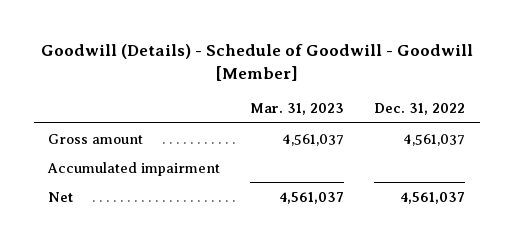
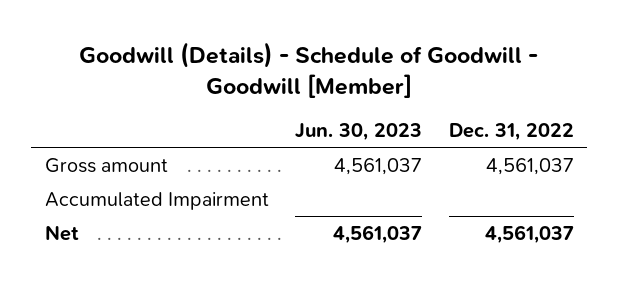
[250,103,345,116] Mar. 31, 2023 -> none
none -> [295,123,423,142] Jun. 30, 2023
[47,161,221,176] Accumulated impairment -> [44,191,269,210] Accumulated Impairment

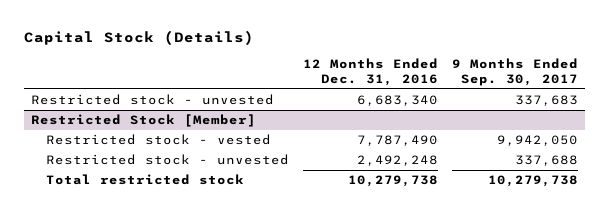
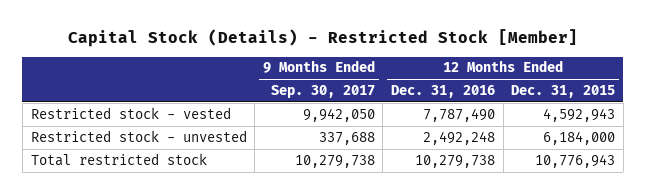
[23,30,254,46] Capital Stock (Details) -> [67,29,578,48] Capital Stock (Details) - Restricted Stock [Member]
none -> [511,84,616,98] Dec. 31, 2015
[30,94,274,106] Restricted stock - unvested -> none
[30,114,256,128] Restricted Stock [Member] -> none

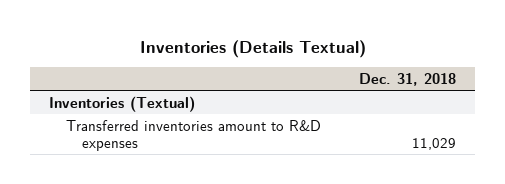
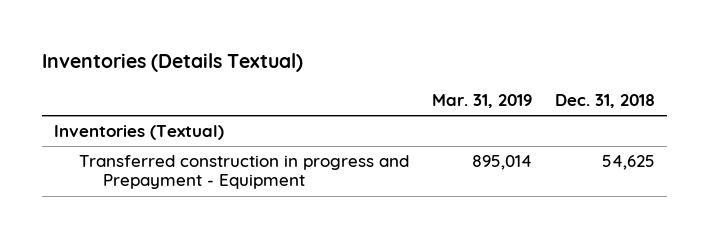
none -> [431,94,532,109] Mar. 31, 2019
[65,119,321,151] Transferred inventories amount to R&D expenses -> none
none -> [78,155,409,190] Transferred construction in progress and Prepayment - Equipment

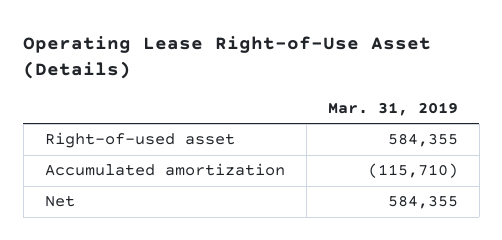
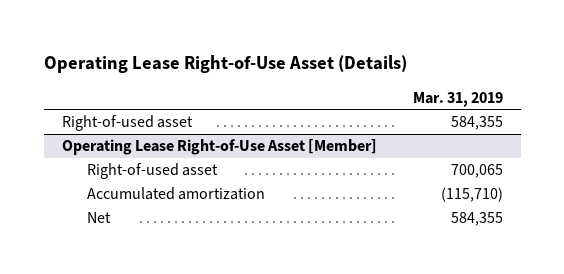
none -> [61,139,377,156] Operating Lease Right-of-Use Asset [Member]
none -> [87,163,219,180] Right-of-used asset

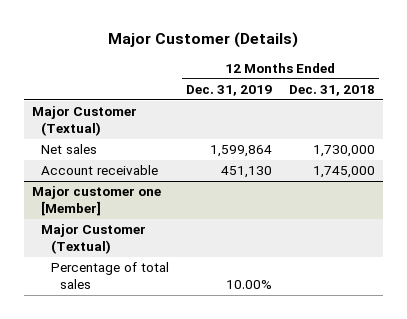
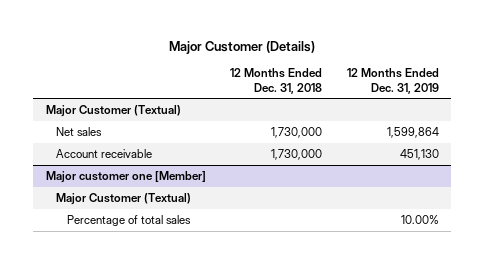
[312,166,375,179] 1,745,000 -> [271,149,323,161] 1,730,000

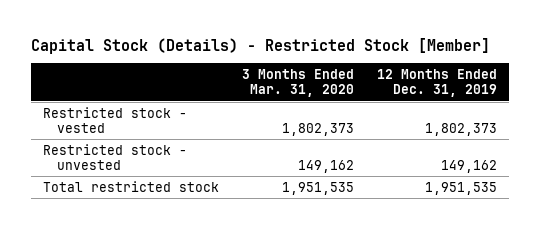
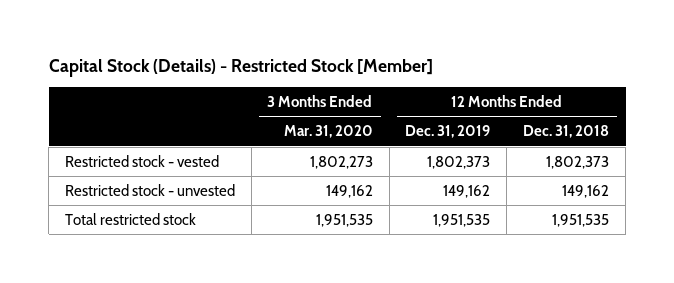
none -> [523,125,610,139] Dec. 31, 2018
[282,122,355,136] 1,802,373 -> [309,155,373,169] 1,802,273

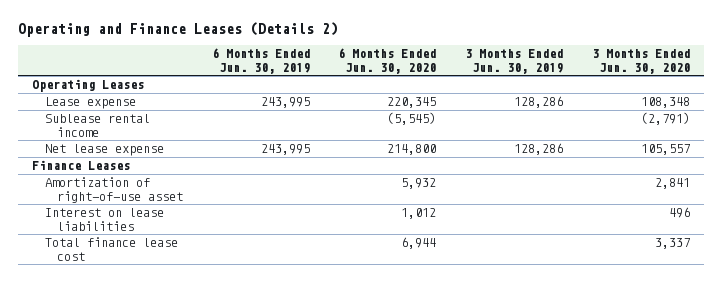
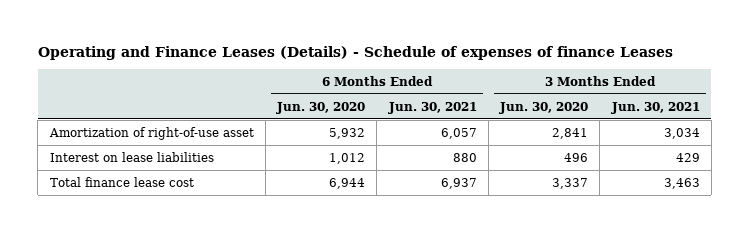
[17,22,338,38] Operating and Finance Leases (Details 2) -> [37,45,673,60] Operating and Finance Leases (Details) - Schedule of expenses of finance Leases
[211,48,310,74] 6 Months Ended Jun. 30, 2019 -> none
[465,49,564,74] 3 Months Ended Jun. 30, 2019 -> none
none -> [387,101,477,114] Jun. 30, 2021
none -> [610,101,700,114] Jun. 30, 2021
[32,79,145,93] Operating Leases -> none
[44,97,136,110] Lease expense -> none
[44,114,150,137] Sublease rental income -> none
[44,144,164,157] Net lease expense -> none
[32,160,131,171] Finance Leases -> none

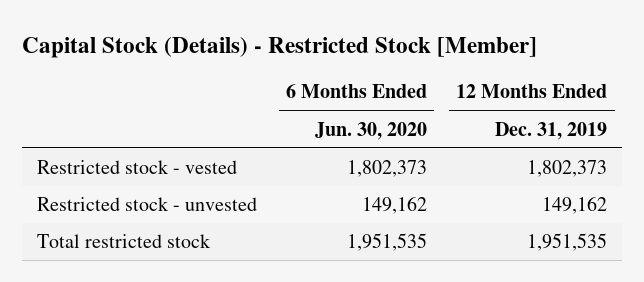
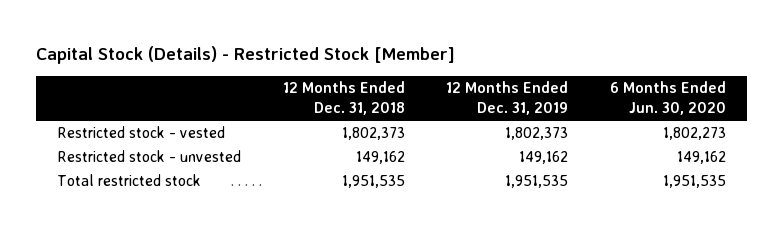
none -> [282,81,405,116] 12 Months Ended Dec. 31, 2018
[347,160,428,178] 1,802,373 -> [663,127,727,141] 1,802,273

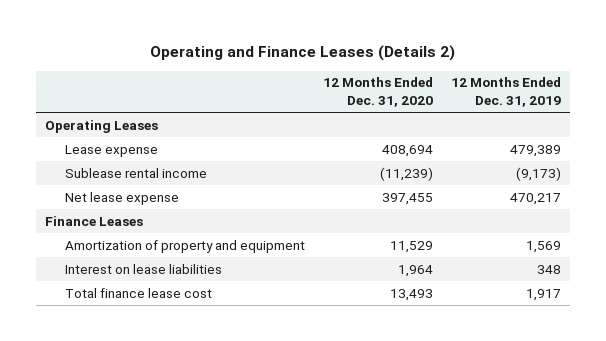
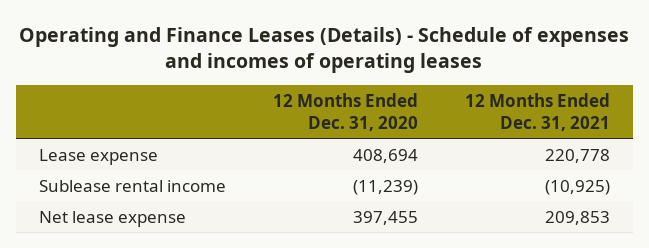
[150,44,456,61] Operating and Finance Leases (Details 2) -> [19,26,630,74] Operating and Finance Leases (Details) - Schedule of expenses and incomes of operating leases
[451,77,562,108] 12 Months Ended Dec. 31, 2019 -> none
none -> [464,93,610,131] 12 Months Ended Dec. 31, 2021
[44,119,158,133] Operating Leases -> none
[44,215,143,226] Finance Leases -> none
[64,239,305,253] Amortization of property and equipment -> none
[64,263,222,274] Interest on lease liabilities -> none
[64,287,212,298] Total finance lease cost -> none

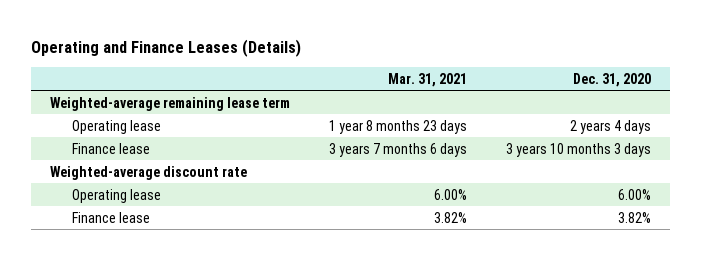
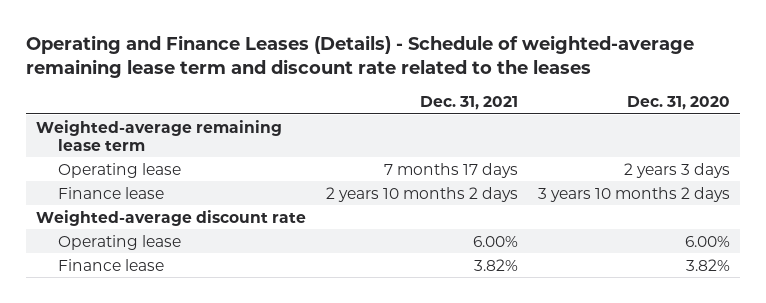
[31,38,302,57] Operating and Finance Leases (Details) -> [25,34,694,79] Operating and Finance Leases (Details) - Schedule of weighted-average remaining lease term and discount rate related to the leases
[387,72,467,87] Mar. 31, 2021 -> none
none -> [419,96,518,111] Dec. 31, 2021
[569,119,651,134] 2 years 4 days -> [623,162,730,178] 2 years 3 days
[505,142,651,157] 3 years 10 months 3 days -> [537,186,730,202] 3 years 10 months 2 days

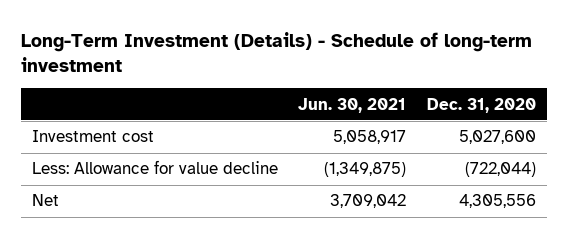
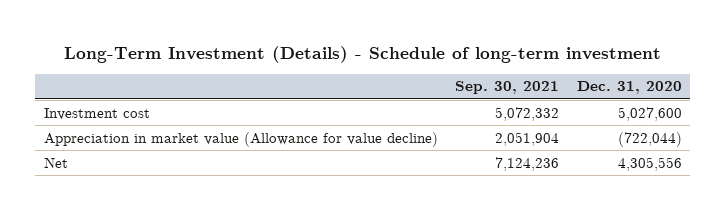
[298,97,407,113] Jun. 30, 2021 -> none
none -> [455,81,560,95] Sep. 30, 2021
[31,160,278,175] Less: Allowance for value decline -> [43,131,438,147] Appreciation in market value (Allowance for value decline)

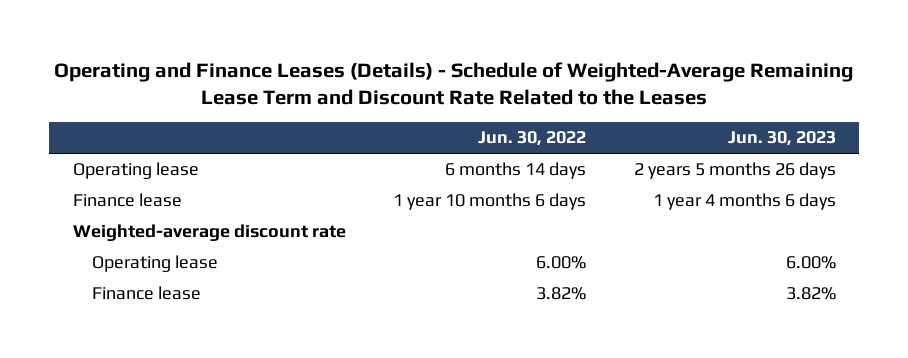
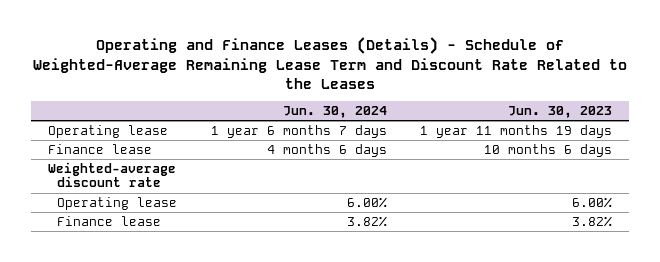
[478,131,587,147] Jun. 30, 2022 -> none
none -> [282,106,387,119] Jun. 30, 2024
[633,162,836,180] 2 years 5 months 26 days -> [420,124,613,138] 1 year 11 months 19 days
[652,193,836,211] 1 year 4 months 6 days -> [484,143,613,157] 10 months 6 days

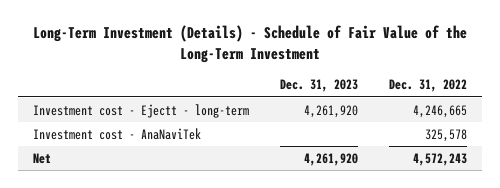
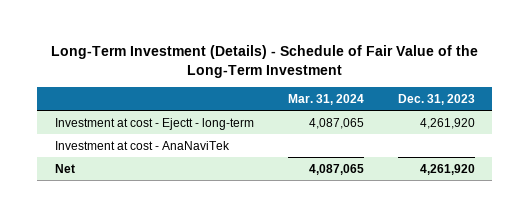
[388,79,467,93] Dec. 31, 2022 -> none
none -> [287,93,364,105] Mar. 31, 2024
[33,103,250,118] Investment cost - Ejectt - long-term -> [54,117,254,130] Investment at cost - Ejectt - long-term
[33,127,202,140] Investment cost - AnaNaviTek -> [54,140,230,150] Investment at cost - AnaNaviTek

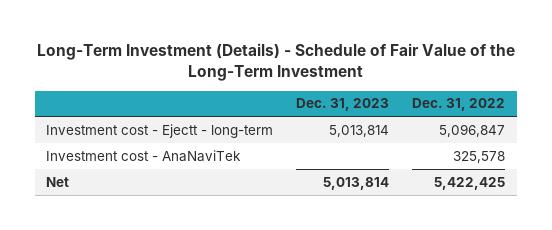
[287,93,364,105] Mar. 31, 2024 -> none
none -> [412,98,506,112] Dec. 31, 2022
[54,117,254,130] Investment at cost - Ejectt - long-term -> [46,123,274,138] Investment cost - Ejectt - long-term
[419,117,475,129] 4,261,920 -> [329,124,390,137] 5,013,814
[54,140,230,150] Investment at cost - AnaNaviTek -> [46,149,242,162] Investment cost - AnaNaviTek
[419,163,475,175] 4,261,920 -> [323,176,390,190] 5,013,814

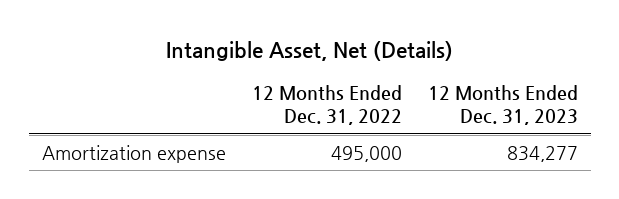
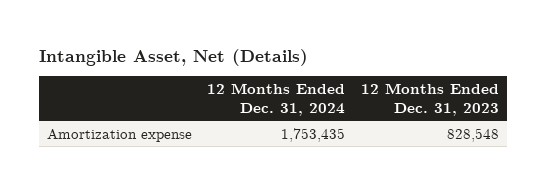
[251,84,402,126] 12 Months Ended Dec. 31, 2022 -> none
none -> [207,83,346,116] 12 Months Ended Dec. 31, 2024
[506,146,578,163] 834,277 -> [446,127,499,142] 828,548

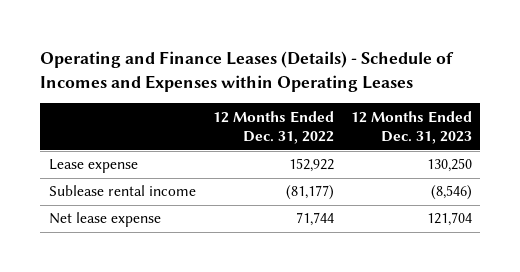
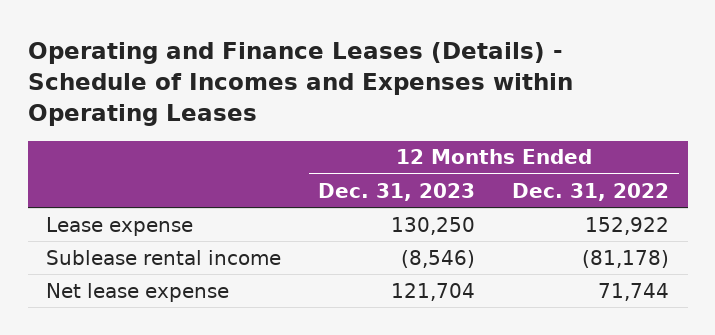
[285,185,334,201] (81,177) -> [582,249,670,268] (81,178)

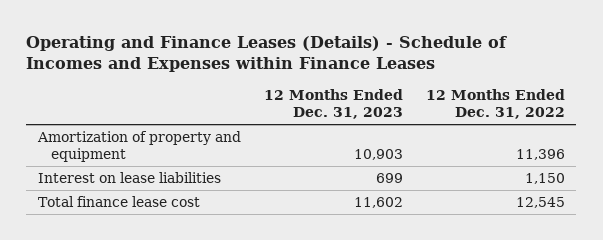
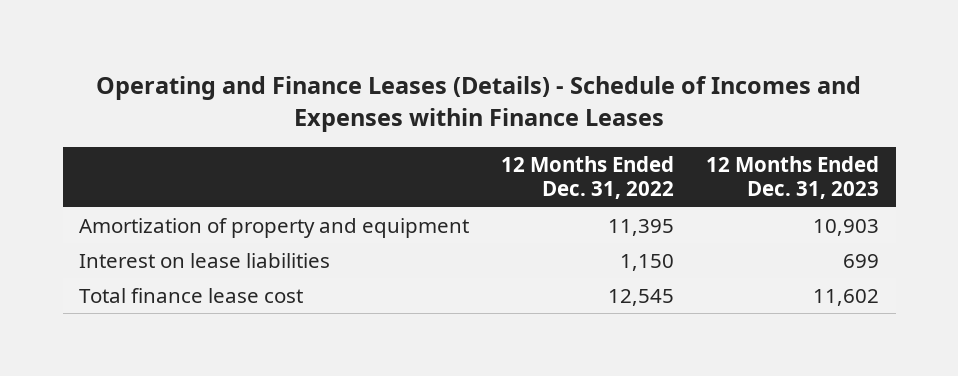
[515,149,565,161] 11,396 -> [608,219,675,237] 11,395

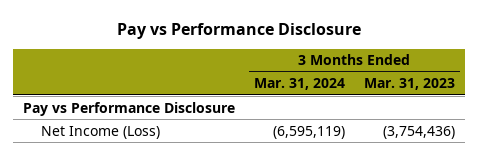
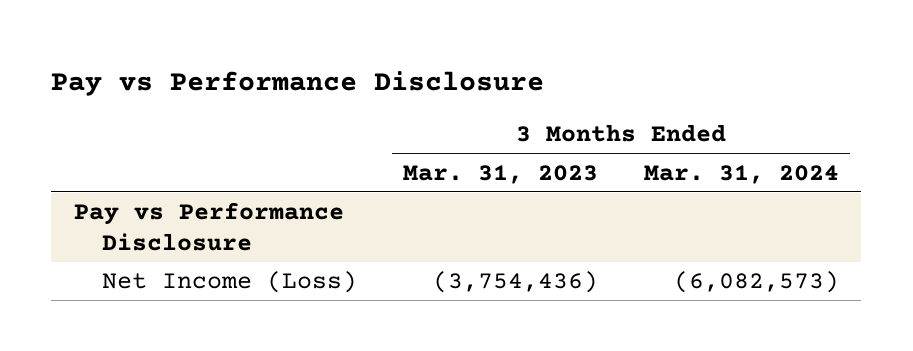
[272,125,345,139] (6,595,119) -> [673,271,839,294] (6,082,573)

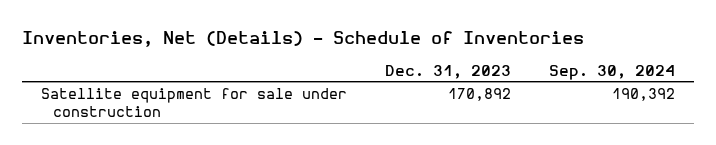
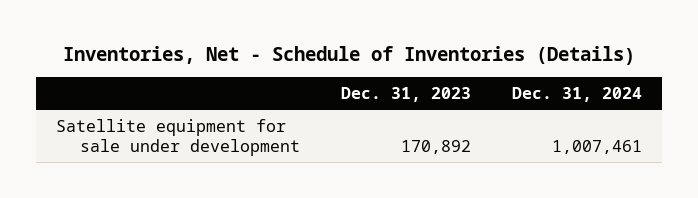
[21,31,584,48] Inventories, Net (Details) - Schedule of Inventories -> [62,46,635,66] Inventories, Net - Schedule of Inventories (Details)
[549,64,676,80] Sep. 30, 2024 -> none
none -> [511,87,642,103] Dec. 31, 2024
[40,87,347,118] Satellite equipment for sale under construction -> [56,118,300,156] Satellite equipment for sale under development

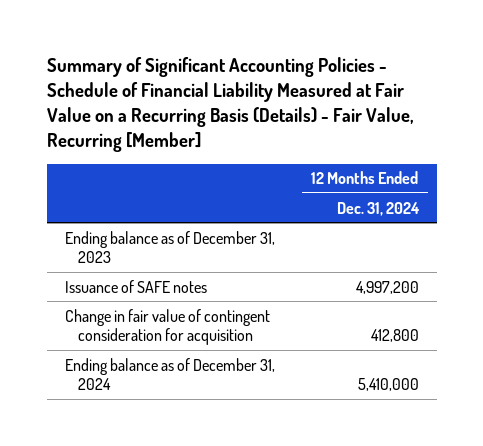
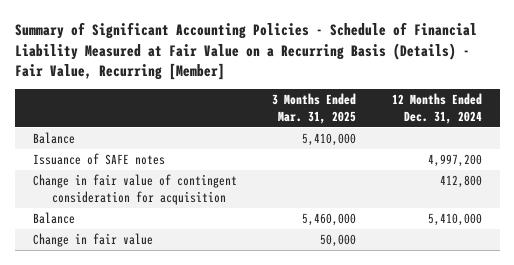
none -> [272,93,357,124] 3 Months Ended Mar. 31, 2025
[64,230,275,263] Ending balance as of December 31, 2023 -> [32,132,75,145] Balance
[64,357,275,390] Ending balance as of December 31, 2024 -> [32,212,75,225] Balance
none -> [32,233,153,248] Change in fair value

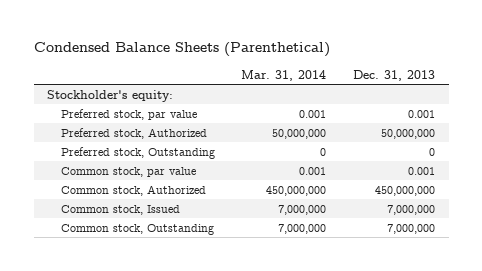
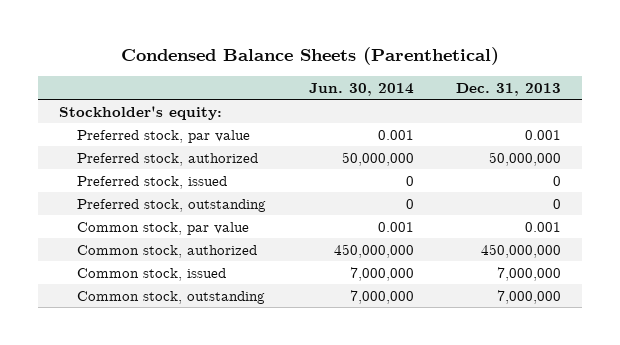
[241,69,327,81] Mar. 31, 2014 -> none
none -> [308,83,414,97] Jun. 30, 2014
[60,127,207,139] Preferred stock, Authorized -> [77,152,259,166] Preferred stock, authorized
none -> [77,175,228,189] Preferred stock, issued
[60,146,215,159] Preferred stock, Outstanding -> [77,198,267,212] Preferred stock, outstanding
[60,184,206,196] Common stock, Authorized -> [77,244,258,258] Common stock, authorized
[60,204,180,215] Common stock, Issued -> [77,267,227,281] Common stock, issued
[60,223,214,235] Common stock, Outstanding -> [77,290,266,304] Common stock, outstanding

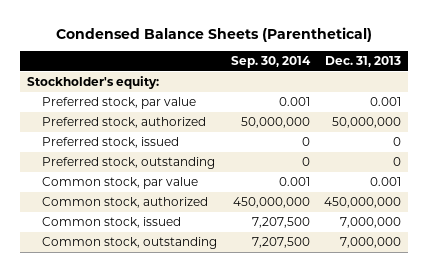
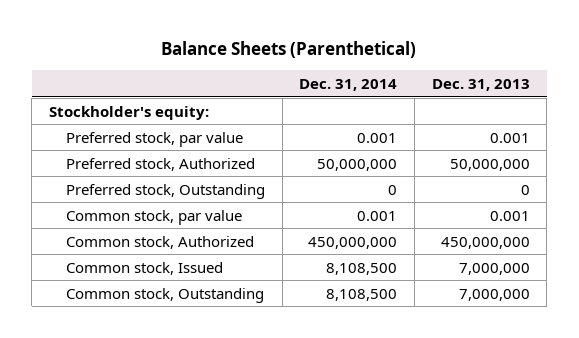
[56,27,373,43] Condensed Balance Sheets (Parenthetical) -> [161,41,417,59] Balance Sheets (Parenthetical)
[231,56,312,69] Sep. 30, 2014 -> none
none -> [299,78,398,91] Dec. 31, 2014
[42,137,180,149] Preferred stock, issued -> none
[42,117,207,129] Preferred stock, authorized -> [66,157,256,171] Preferred stock, Authorized
[42,157,216,170] Preferred stock, outstanding -> [66,183,266,199] Preferred stock, Outstanding
[42,197,209,209] Common stock, authorized -> [66,235,255,249] Common stock, Authorized
[42,217,182,229] Common stock, issued -> [66,261,224,275] Common stock, Issued
[42,237,218,250] Common stock, outstanding -> [66,287,265,303] Common stock, Outstanding

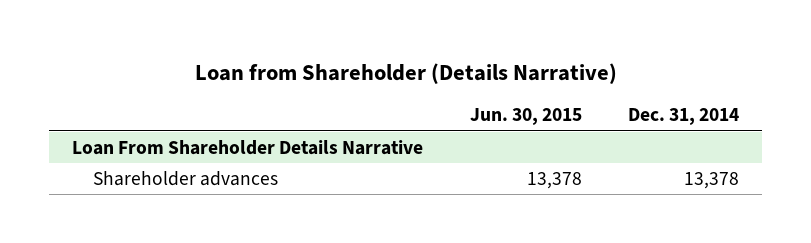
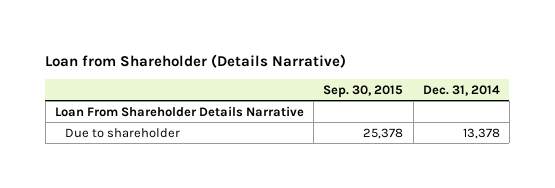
[469,108,582,126] Jun. 30, 2015 -> none
none -> [323,84,404,98] Sep. 30, 2015
[93,171,279,187] Shareholder advances -> [65,127,181,138] Due to shareholder

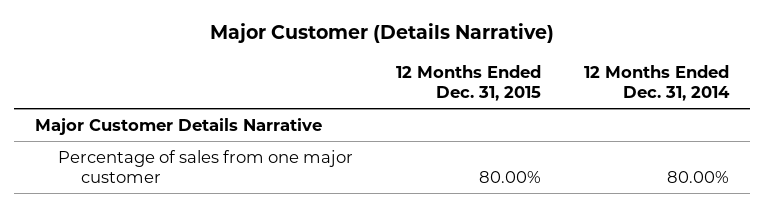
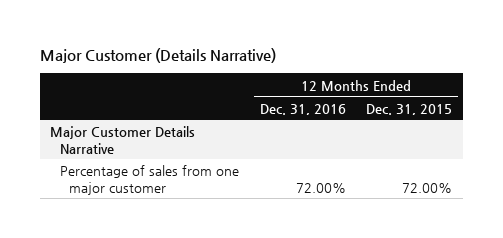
[583,64,730,102] 12 Months Ended Dec. 31, 2014 -> none
none -> [259,103,346,115] Dec. 31, 2016
[478,171,541,184] 80.00% -> [402,182,453,193] 72.00%

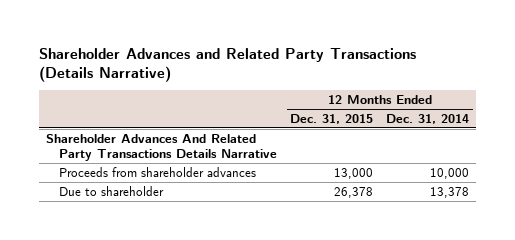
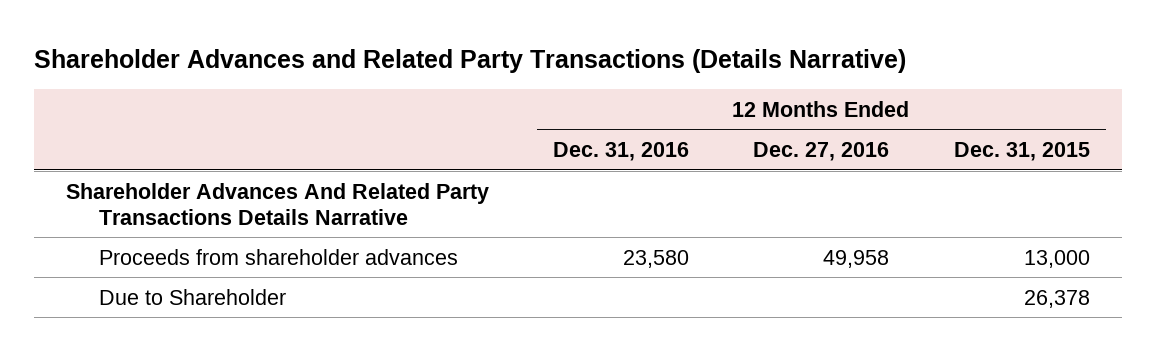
[386,113,470,124] Dec. 31, 2014 -> none
none -> [553,142,690,162] Dec. 31, 2016
none -> [753,142,890,162] Dec. 27, 2016
[58,185,164,196] Due to shareholder -> [98,288,286,305] Due to Shareholder

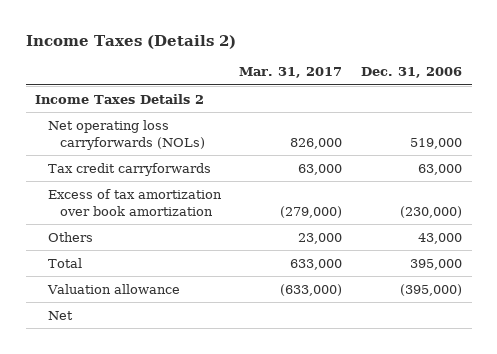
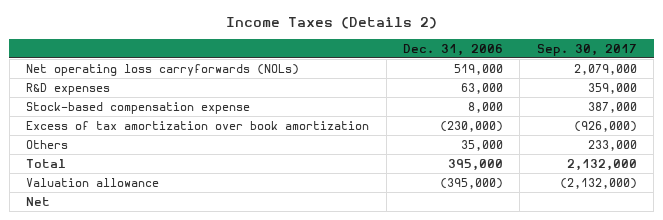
[239,67,343,79] Mar. 31, 2017 -> none
none -> [536,43,637,56] Sep. 30, 2017
[34,93,204,104] Income Taxes Details 2 -> none
[47,162,211,176] Tax credit carryforwards -> none
none -> [26,82,111,95] R&D expenses
none -> [26,101,251,114] Stock-based compensation expense
[418,232,463,244] 43,000 -> [461,139,504,151] 35,000

